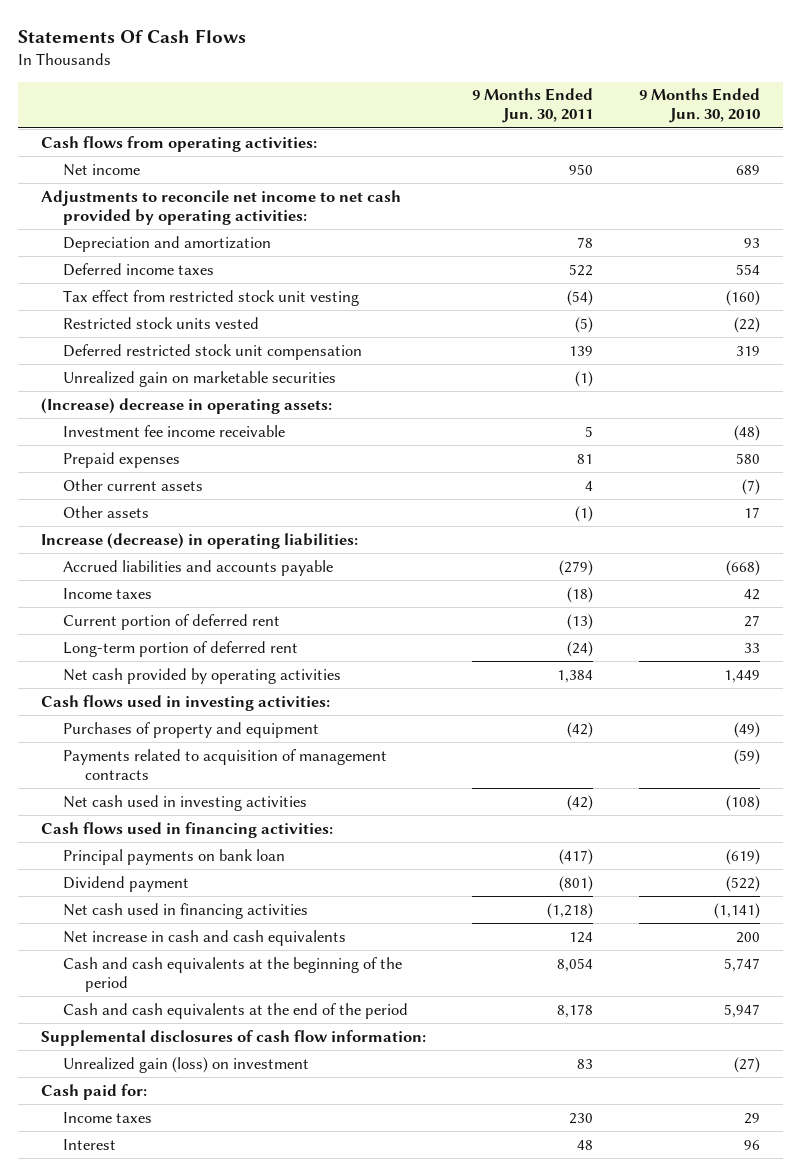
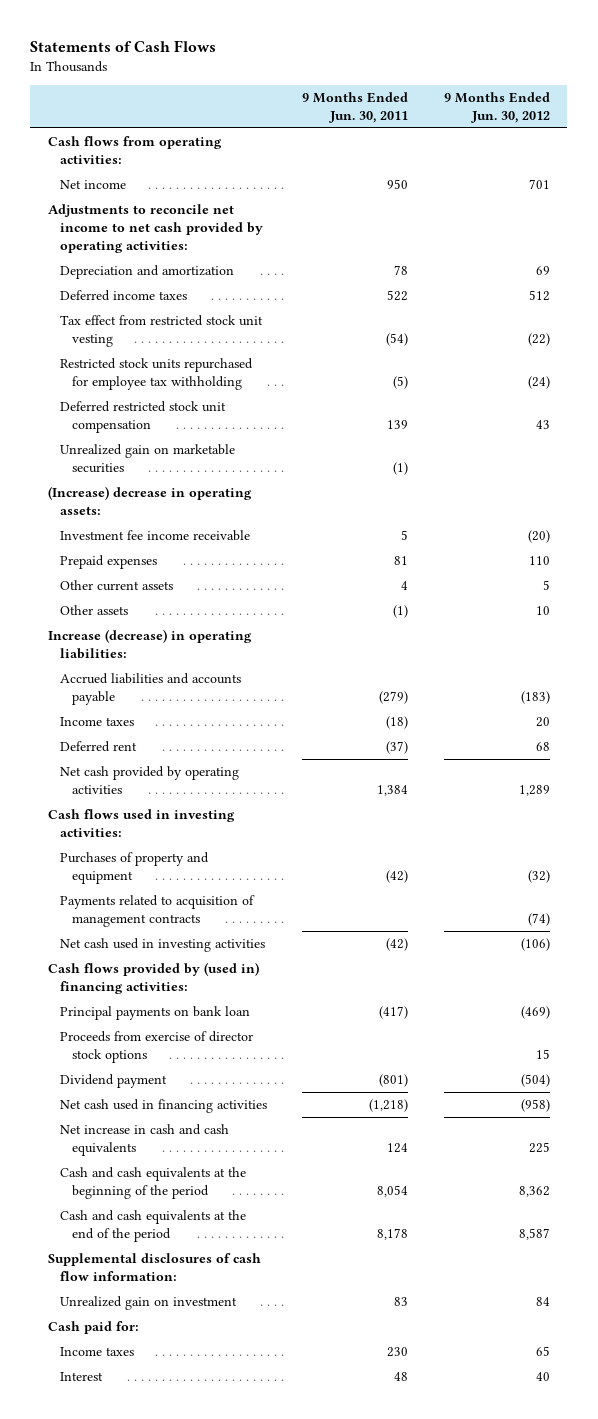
[17,29,246,44] Statements Of Cash Flows -> [30,39,217,52] Statements of Cash Flows
[638,88,760,124] 9 Months Ended Jun. 30, 2010 -> none
none -> [443,91,550,123] 9 Months Ended Jun. 30, 2012
[62,316,259,329] Restricted stock units vested -> none
none -> [59,358,253,390] Restricted stock units repurchased for employee tax withholding
[62,640,298,657] Long-term portion of deferred rent -> none
[62,613,280,630] Current portion of deferred rent -> [59,741,137,753] Deferred rent
[566,613,593,630] (13) -> [386,741,409,755] (37)
[40,821,333,838] Cash flows used in financing activities: -> [48,962,260,994] Cash flows provided by (used in) financing activities:
none -> [59,1031,253,1063] Proceeds from exercise of director stock options
[62,1056,309,1073] Unrealized gain (loss) on investment -> [59,1296,237,1311] Unrealized gain on investment

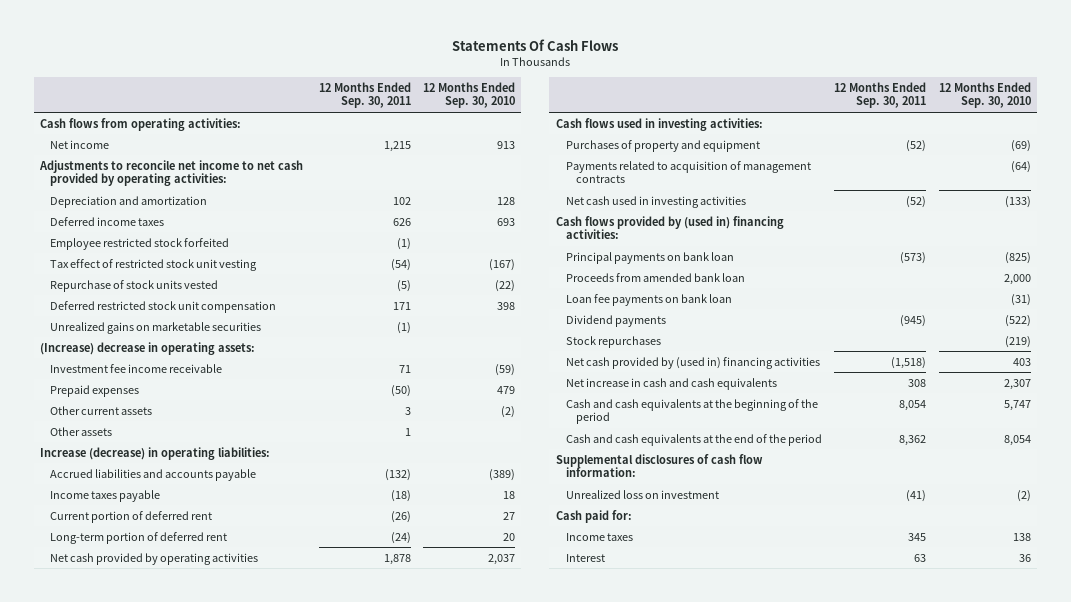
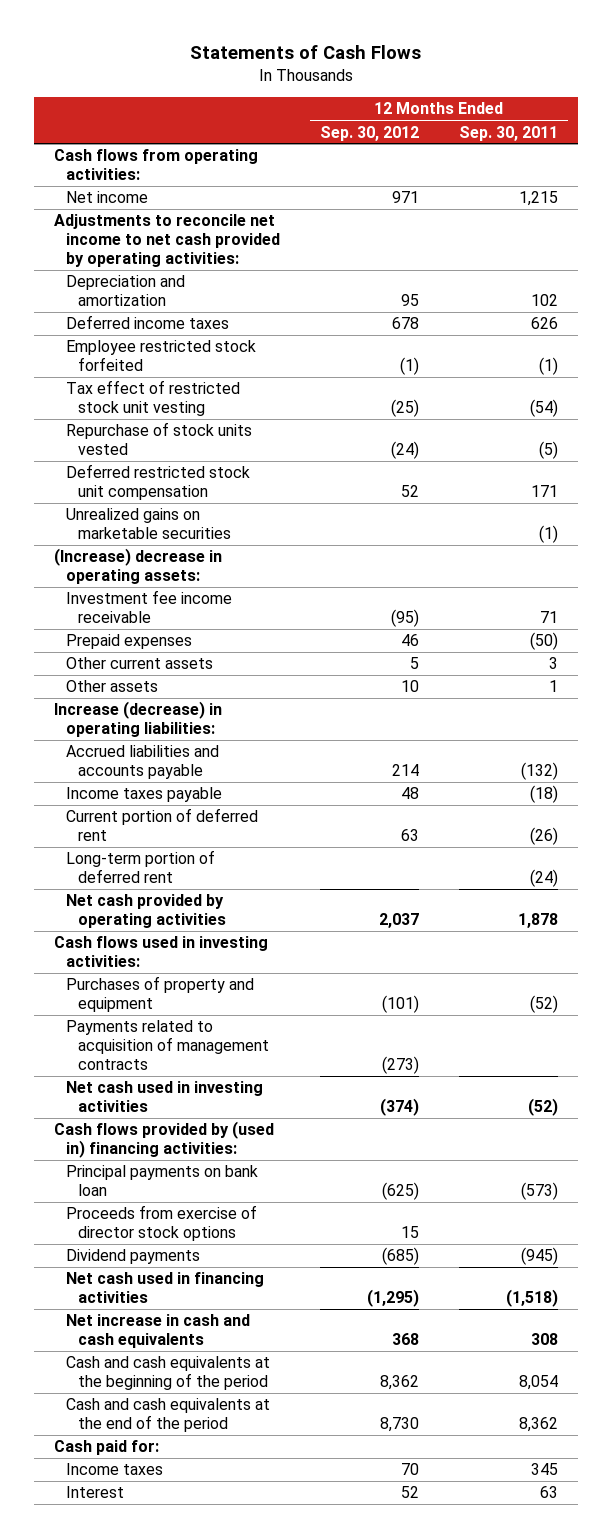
[452,38,619,51] Statements Of Cash Flows -> [190,44,422,59] Statements of Cash Flows
[423,81,516,109] 12 Months Ended Sep. 30, 2010 -> none
none -> [320,125,420,141] Sep. 30, 2012
[565,272,745,282] Proceeds from amended bank loan -> none
[565,293,732,306] Loan fee payments on bank loan -> none
none -> [66,1205,258,1242] Proceeds from exercise of director stock options
[565,335,661,348] Stock repurchases -> none
[565,356,820,369] Net cash provided by (used in) financing activities -> [66,1272,265,1304] Net cash used in financing activities
[555,453,763,478] Supplemental disclosures of cash flow information: -> none
[565,489,719,499] Unrealized loss on investment -> none

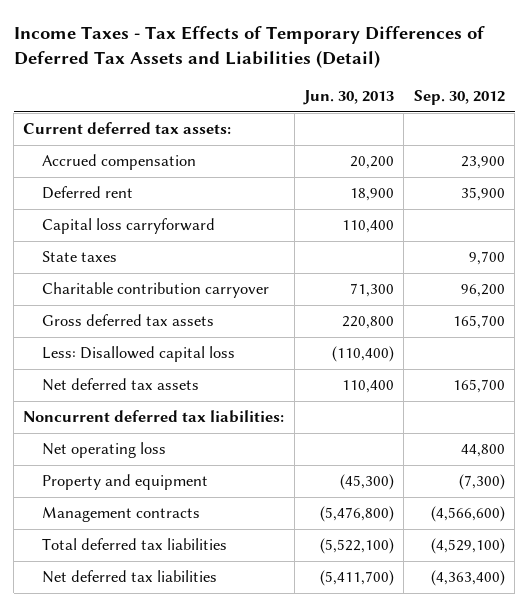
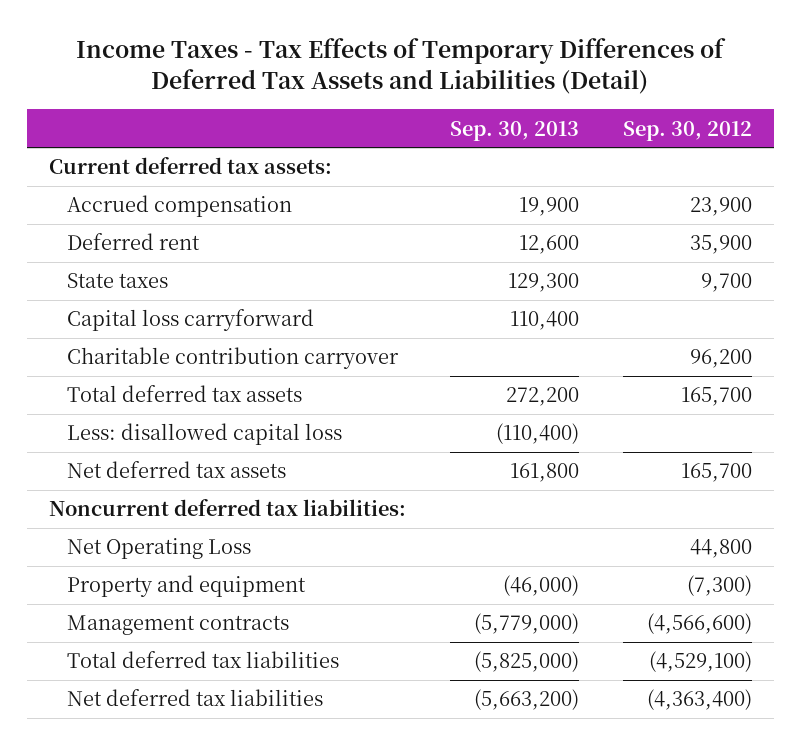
[303,90,395,106] Jun. 30, 2013 -> none
none -> [449,120,579,141] Sep. 30, 2013
[42,218,216,235] Capital loss carryforward -> [67,309,315,332] Capital loss carryforward
[42,314,215,327] Gross deferred tax assets -> [67,385,303,403] Total deferred tax assets
[42,346,236,363] Less: Disallowed capital loss -> [67,423,343,446] Less: disallowed capital loss
[42,442,167,459] Net operating loss -> [67,538,252,560] Net Operating Loss

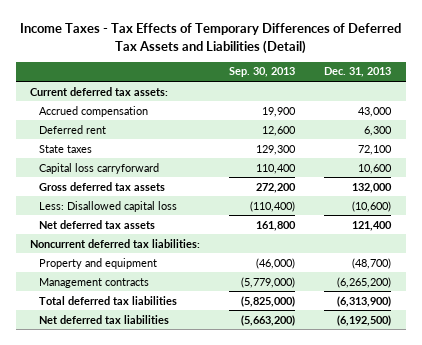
[622,120,752,141] Sep. 30, 2012 -> none
none -> [324,67,392,78] Dec. 31, 2013
[67,347,400,370] Charitable contribution carryover -> none
[67,385,303,403] Total deferred tax assets -> [39,181,166,191] Gross deferred tax assets
[67,423,343,446] Less: disallowed capital loss -> [39,200,178,212] Less: Disallowed capital loss
[67,538,252,560] Net Operating Loss -> none

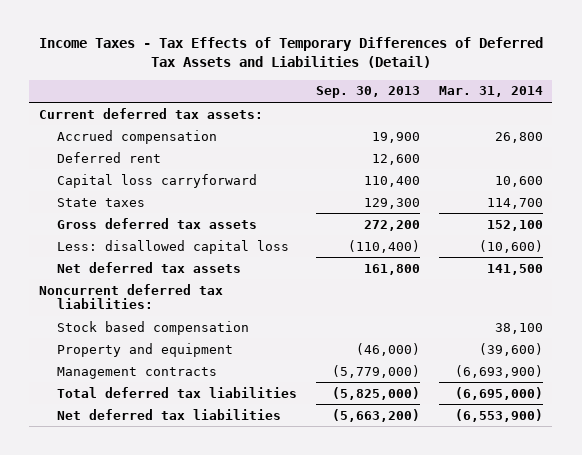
[324,67,392,78] Dec. 31, 2013 -> none
none -> [439,86,544,98] Mar. 31, 2014
[39,144,93,153] State taxes -> [57,197,146,207] State taxes
[39,200,178,212] Less: Disallowed capital loss -> [57,239,290,254] Less: disallowed capital loss
none -> [57,320,250,335] Stock based compensation

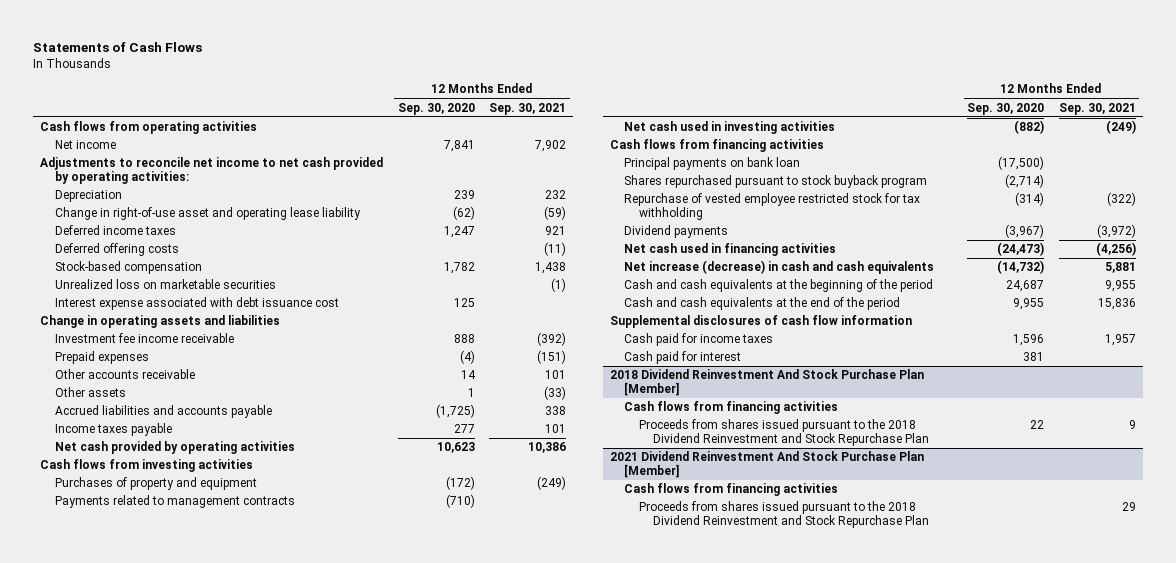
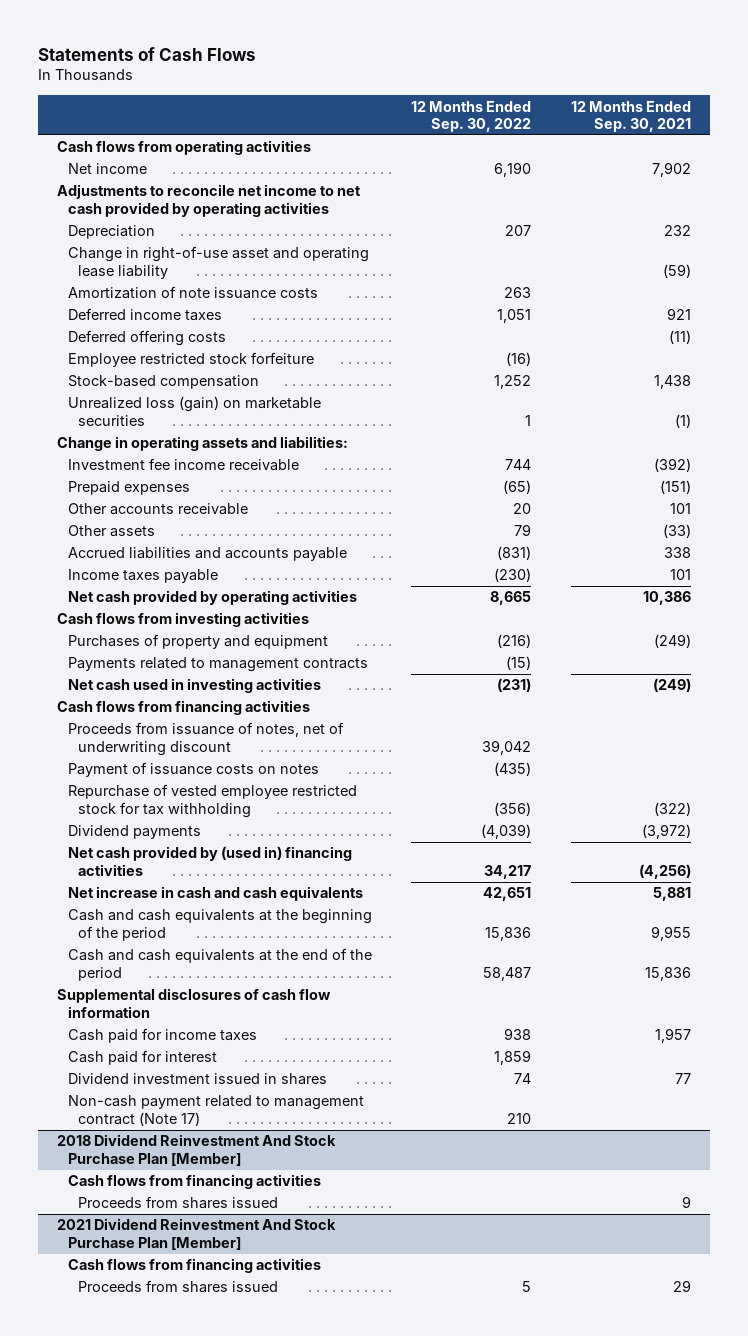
[397,102,475,115] Sep. 30, 2020 -> none
none -> [411,100,532,133] 12 Months Ended Sep. 30, 2022
[40,157,384,185] Adjustments to reconcile net income to net cash provided by operating activities: -> [57,184,362,218] Adjustments to reconcile net income to net cash provided by operating activities
none -> [67,286,318,300] Amortization of note issuance costs
none -> [67,352,314,368] Employee restricted stock forfeiture
[54,297,339,311] Interest expense associated with debt issuance cost -> none
[54,279,276,290] Unrealized loss on marketable securities -> [67,396,321,427] Unrealized loss (gain) on marketable securities
[40,315,281,329] Change in operating assets and liabilities -> [57,436,349,452] Change in operating assets and liabilities:
[624,157,801,171] Principal payments on bank loan -> none
[624,175,928,189] Shares repurchased pursuant to stock buyback program -> none
none -> [67,722,344,757] Proceeds from issuance of notes, net of underwriting discount
none -> [67,762,319,778] Payment of issuance costs on notes
[624,243,837,257] Net cash used in financing activities -> [67,846,352,877] Net cash provided by (used in) financing activities
[624,260,935,275] Net increase (decrease) in cash and cash equivalents -> [67,886,363,902] Net increase in cash and cash equivalents
none -> [67,1073,327,1086] Dividend investment issued in shares
none -> [67,1095,364,1127] Non-cash payment related to management contract (Note 17)
[638,419,929,447] Proceeds from shares issued pursuant to the 2018 Dividend Reinvestment and Stock Repurchase Plan -> [78,1196,279,1210] Proceeds from shares issued
[638,501,929,529] Proceeds from shares issued pursuant to the 2018 Dividend Reinvestment and Stock Repurchase Plan -> [78,1280,279,1294] Proceeds from shares issued

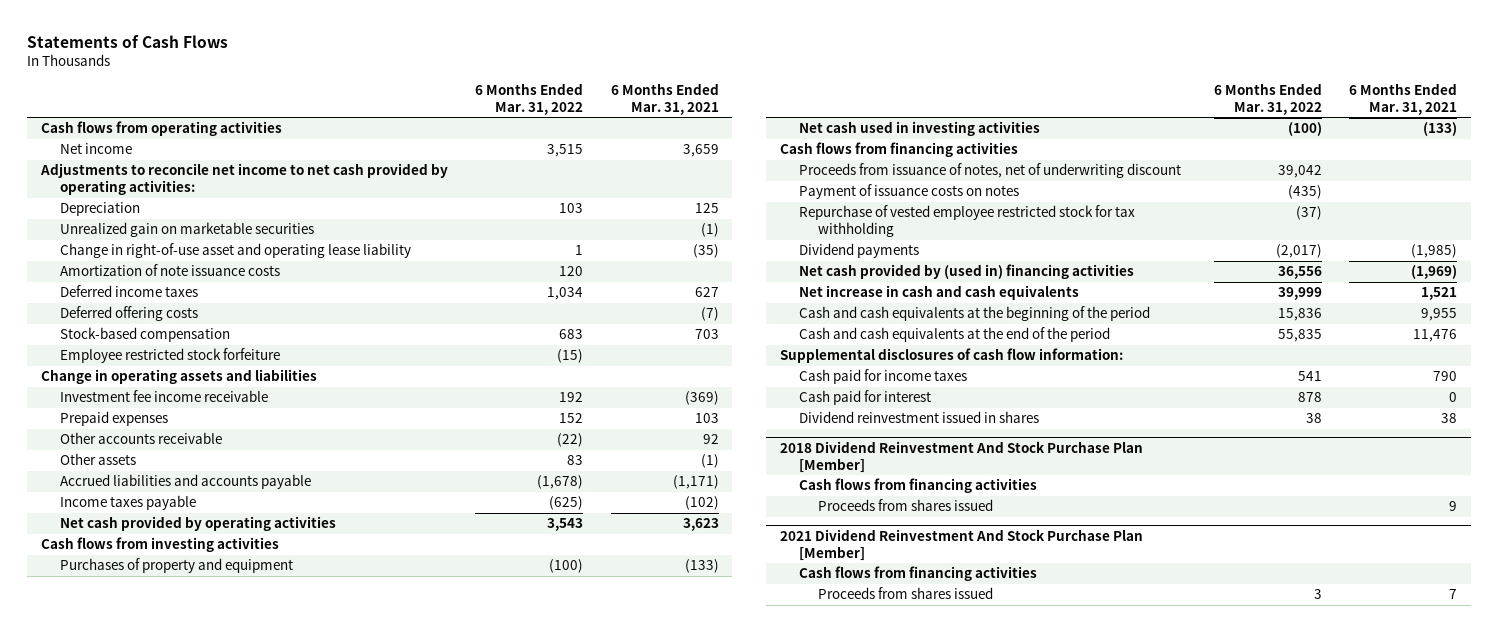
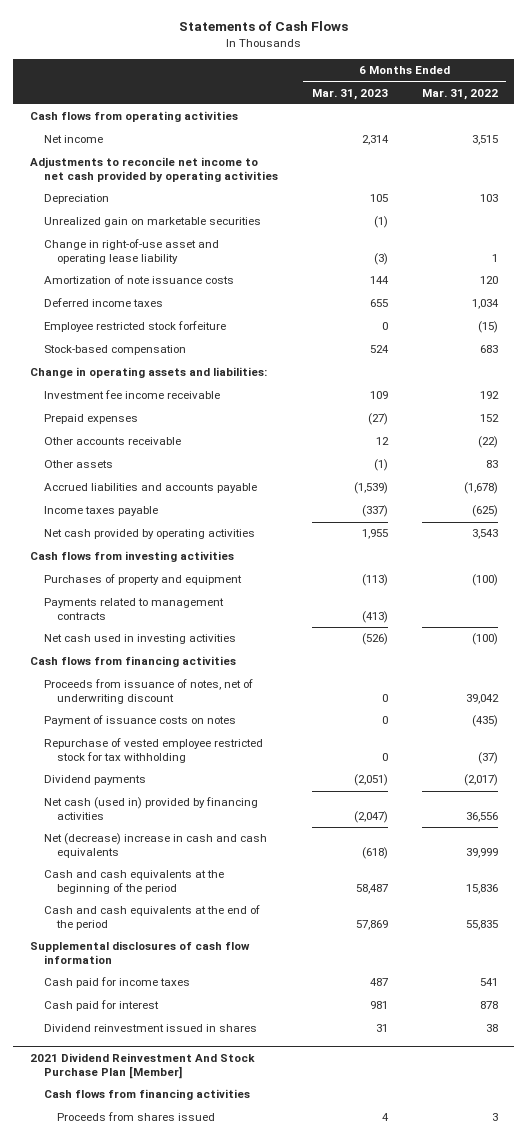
[610,82,719,115] 6 Months Ended Mar. 31, 2021 -> none
none -> [311,88,388,100] Mar. 31, 2023
[39,163,448,196] Adjustments to reconcile net income to net cash provided by operating activities: -> [29,157,278,183] Adjustments to reconcile net income to net cash provided by operating activities
[59,306,198,322] Deferred offering costs -> none
[59,327,230,343] Stock-based compensation -> [43,345,186,356] Stock-based compensation
[40,369,317,385] Change in operating assets and liabilities -> [29,367,267,379] Change in operating assets and liabilities:
none -> [43,598,224,621] Payments related to management contracts
[798,264,1134,280] Net cash provided by (used in) financing activities -> [43,797,258,821] Net cash (used in) provided by financing activities
[798,285,1079,301] Net increase in cash and cash equivalents -> [43,833,267,859] Net (decrease) increase in cash and cash equivalents
[779,348,1123,364] Supplemental disclosures of cash flow information: -> [29,941,250,965] Supplemental disclosures of cash flow information
[779,440,1143,473] 2018 Dividend Reinvestment And Stock Purchase Plan [Member] -> none
[798,478,1037,494] Cash flows from financing activities -> none
[817,499,993,512] Proceeds from shares issued -> none

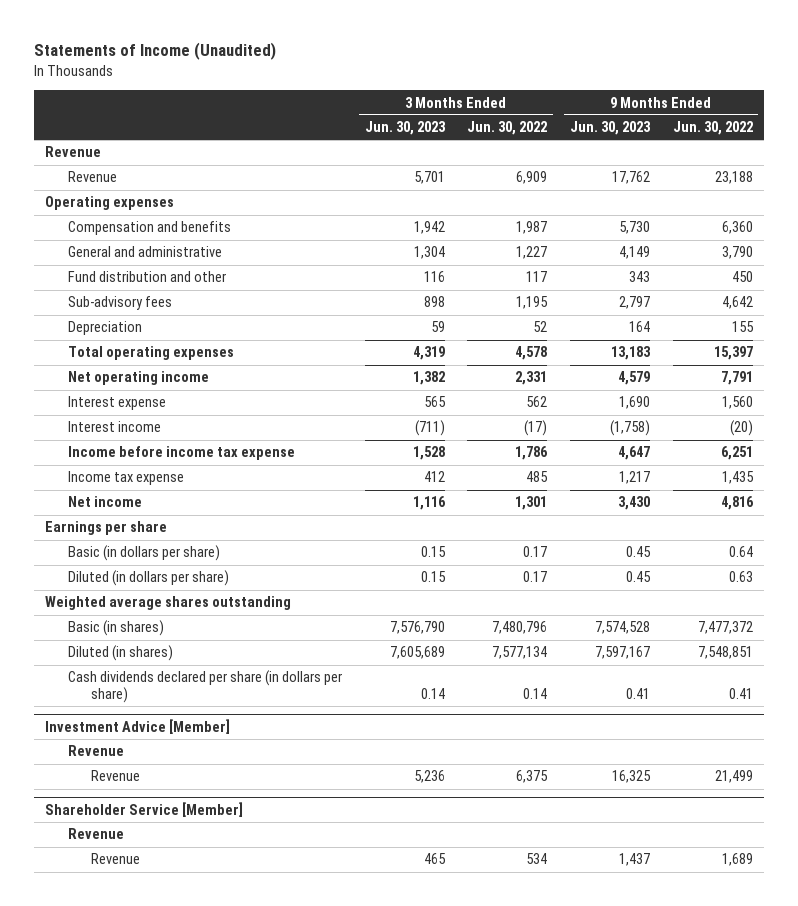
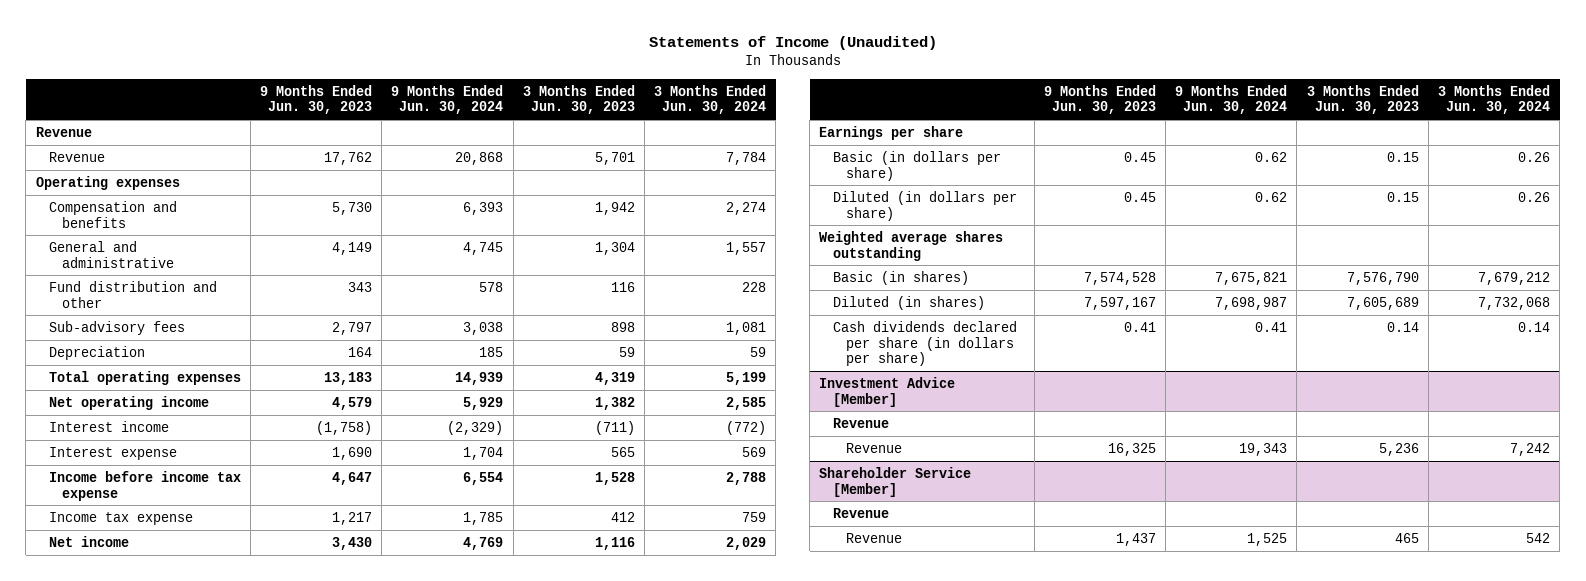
[467,121,548,136] Jun. 30, 2022 -> none
[672,121,753,136] Jun. 30, 2022 -> none
none -> [391,84,504,115] 9 Months Ended Jun. 30, 2024
none -> [654,84,767,115] 3 Months Ended Jun. 30, 2024
[67,396,166,411] Interest expense -> [48,446,177,460] Interest expense

